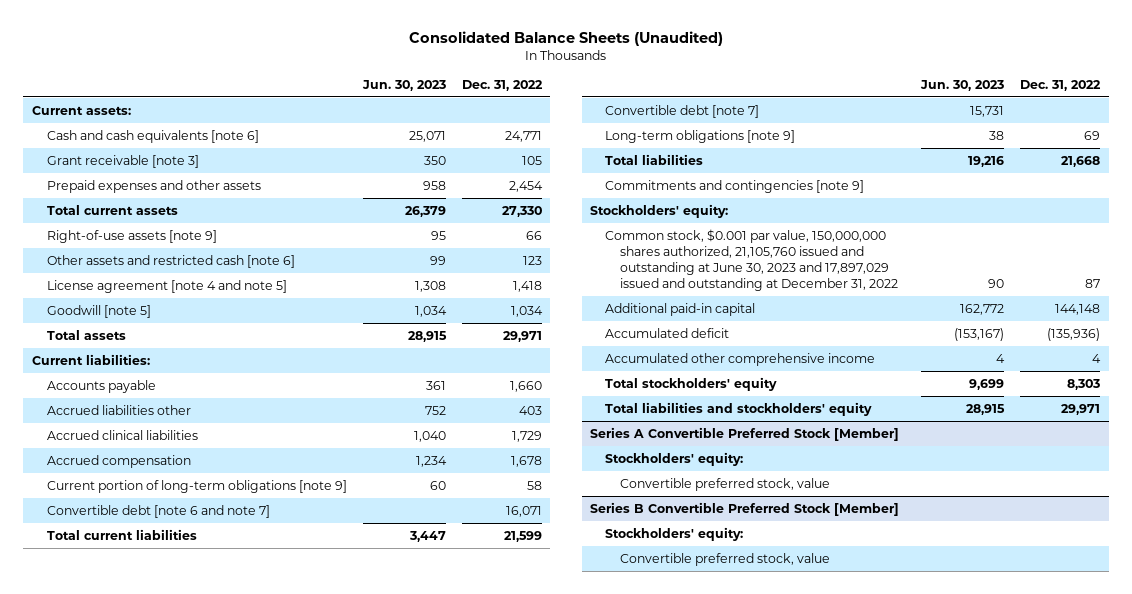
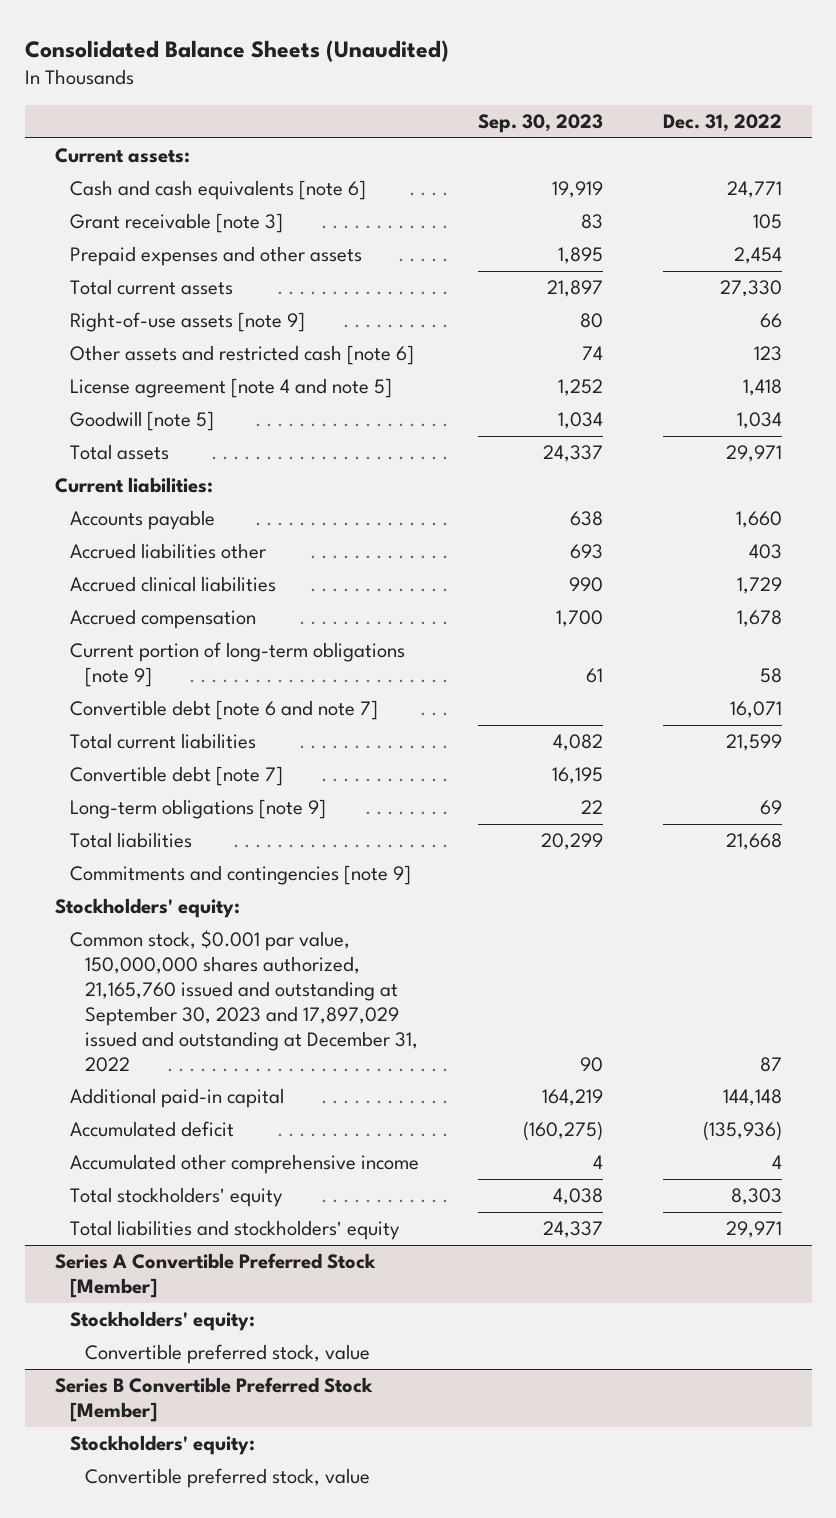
[362,79,447,91] Jun. 30, 2023 -> none
none -> [478,114,604,134] Sep. 30, 2023
[605,228,899,291] Common stock, $0.001 par value, 150,000,000 shares authorized, 21,105,760 issued and outstanding at June 30, 2023 and 17,897,029 issued and outstanding at December 31, 2022 -> [69,930,418,1072] Common stock, $0.001 par value, 150,000,000 shares authorized, 21,165,760 issued and outstanding at September 30, 2023 and 17,897,029 issued and outstanding at December 31, 2022

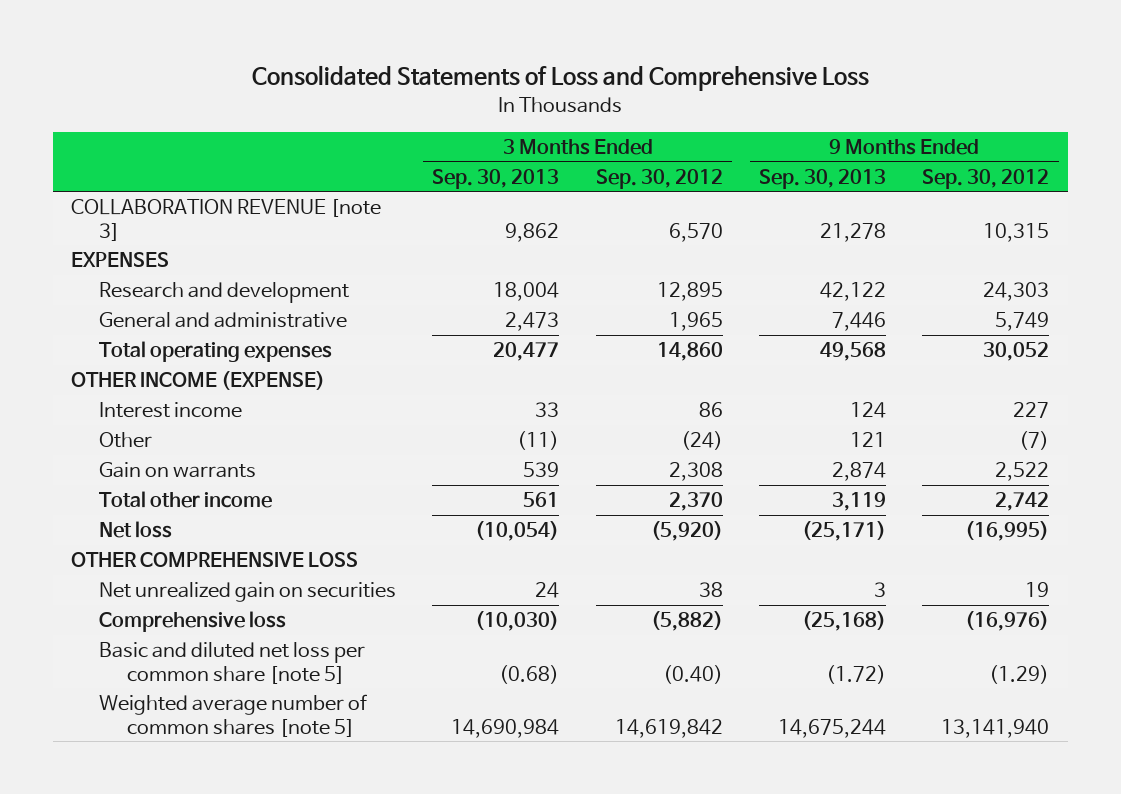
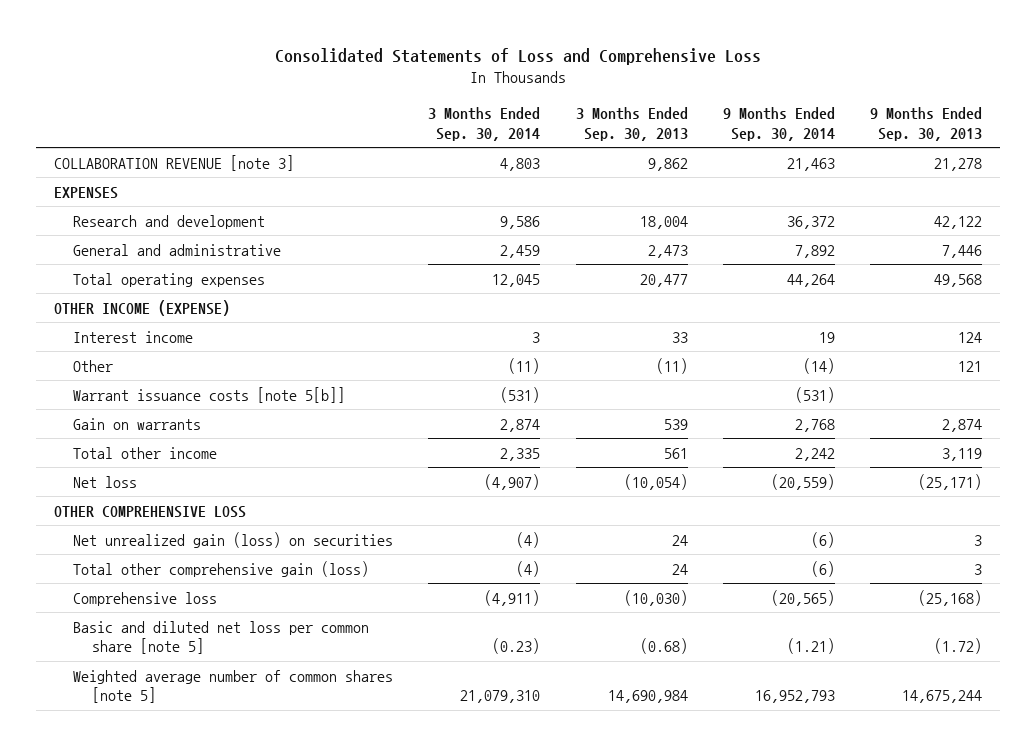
[595,168,723,189] Sep. 30, 2012 -> none
[922,168,1050,189] Sep. 30, 2012 -> none
none -> [428,107,541,141] 3 Months Ended Sep. 30, 2014
none -> [722,107,835,141] 9 Months Ended Sep. 30, 2014
none -> [72,386,345,403] Warrant issuance costs [note 5[b]]
[98,582,396,603] Net unrealized gain on securities -> [72,531,393,548] Net unrealized gain (loss) on securities
none -> [72,560,369,577] Total other comprehensive gain (loss)

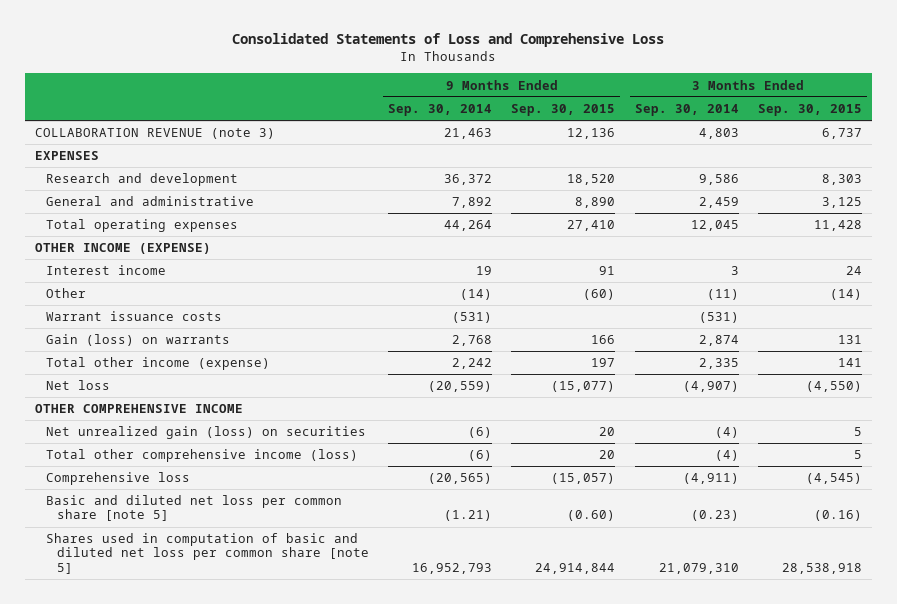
[575,107,688,141] 3 Months Ended Sep. 30, 2013 -> none
[870,107,983,141] 9 Months Ended Sep. 30, 2013 -> none
none -> [511,103,616,116] Sep. 30, 2015
none -> [758,103,863,116] Sep. 30, 2015
[54,154,295,171] COLLABORATION REVENUE [note 3] -> [34,128,275,140] COLLABORATION REVENUE (note 3)
[72,386,345,403] Warrant issuance costs [note 5[b]] -> [45,311,222,322] Warrant issuance costs
[72,417,201,430] Gain on warrants -> [45,334,230,347] Gain (loss) on warrants
[72,446,217,459] Total other income -> [45,357,270,371] Total other income (expense)
[54,505,247,518] OTHER COMPREHENSIVE LOSS -> [34,404,243,414] OTHER COMPREHENSIVE INCOME
[72,560,369,577] Total other comprehensive gain (loss) -> [45,449,358,463] Total other comprehensive income (loss)
[72,669,393,704] Weighted average number of common shares [note 5] -> [45,533,369,574] Shares used in computation of basic and diluted net loss per common share [note 5]

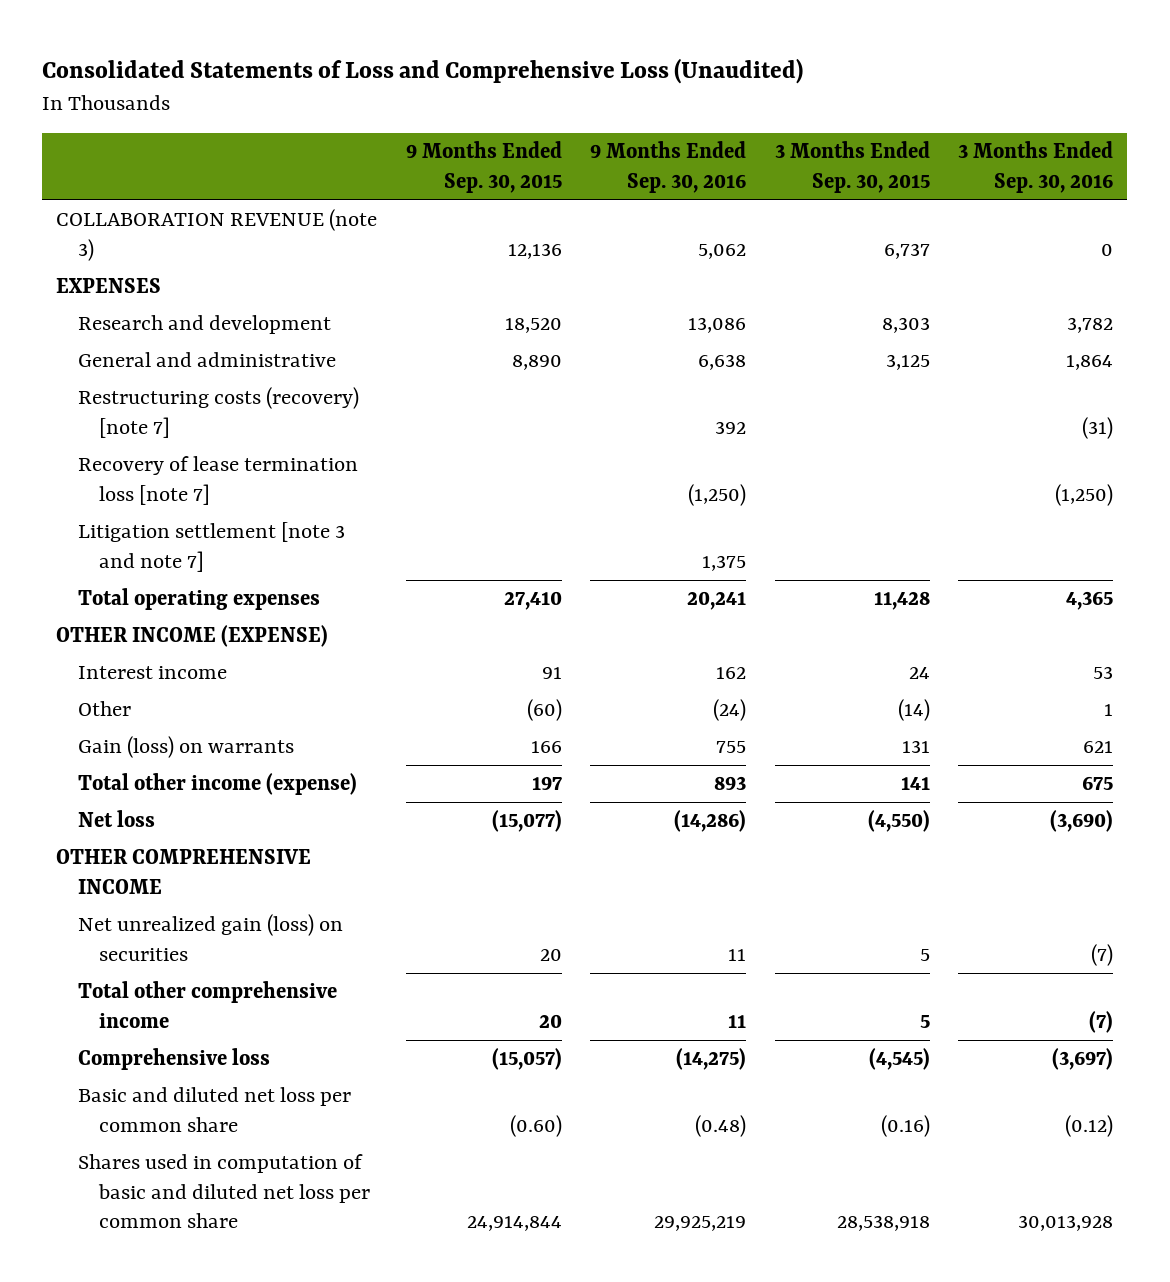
[232,33,665,48] Consolidated Statements of Loss and Comprehensive Loss -> [42,58,804,85] Consolidated Statements of Loss and Comprehensive Loss (Unaudited)
[387,103,492,116] Sep. 30, 2014 -> none
[634,103,739,116] Sep. 30, 2014 -> none
none -> [590,141,747,193] 9 Months Ended Sep. 30, 2016
none -> [958,141,1114,193] 3 Months Ended Sep. 30, 2016
none -> [77,387,359,438] Restructuring costs (recovery) [note 7]
none -> [77,456,358,505] Recovery of lease termination loss [note 7]
none -> [77,522,345,572] Litigation settlement [note 3 and note 7]
[45,311,222,322] Warrant issuance costs -> none
[45,449,358,463] Total other comprehensive income (loss) -> [77,981,337,1028] Total other comprehensive income
[45,495,342,522] Basic and diluted net loss per common share [note 5] -> [77,1087,351,1132] Basic and diluted net loss per common share
[45,533,369,574] Shares used in computation of basic and diluted net loss per common share [note 5] -> [77,1154,371,1229] Shares used in computation of basic and diluted net loss per common share

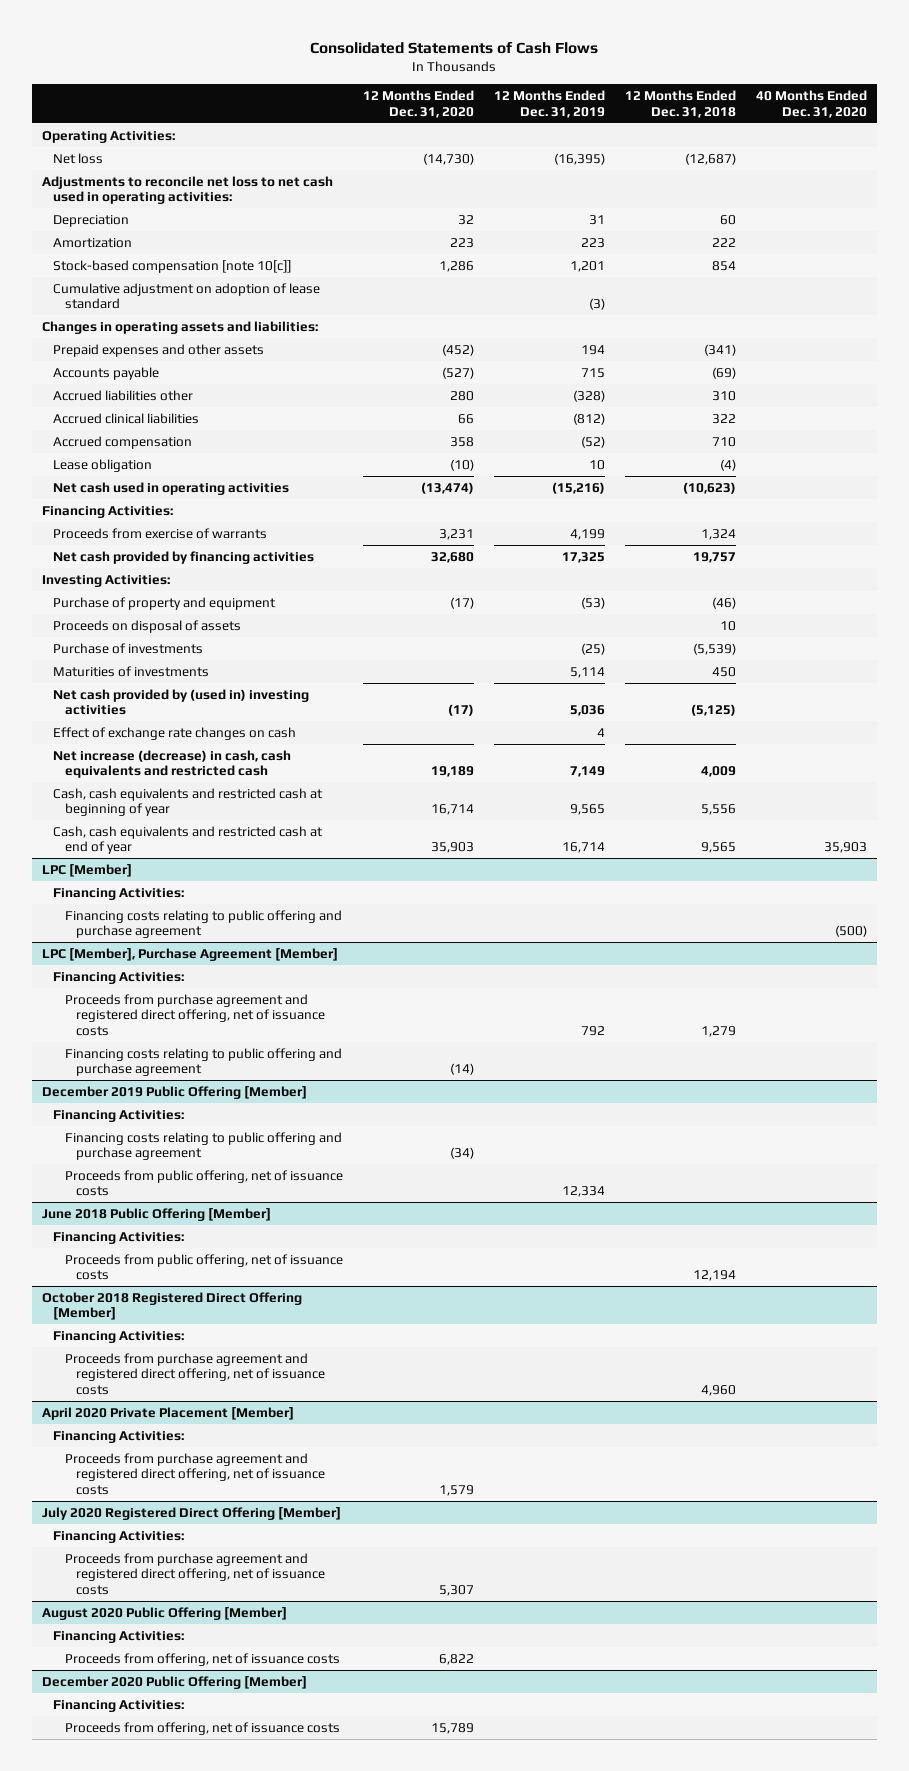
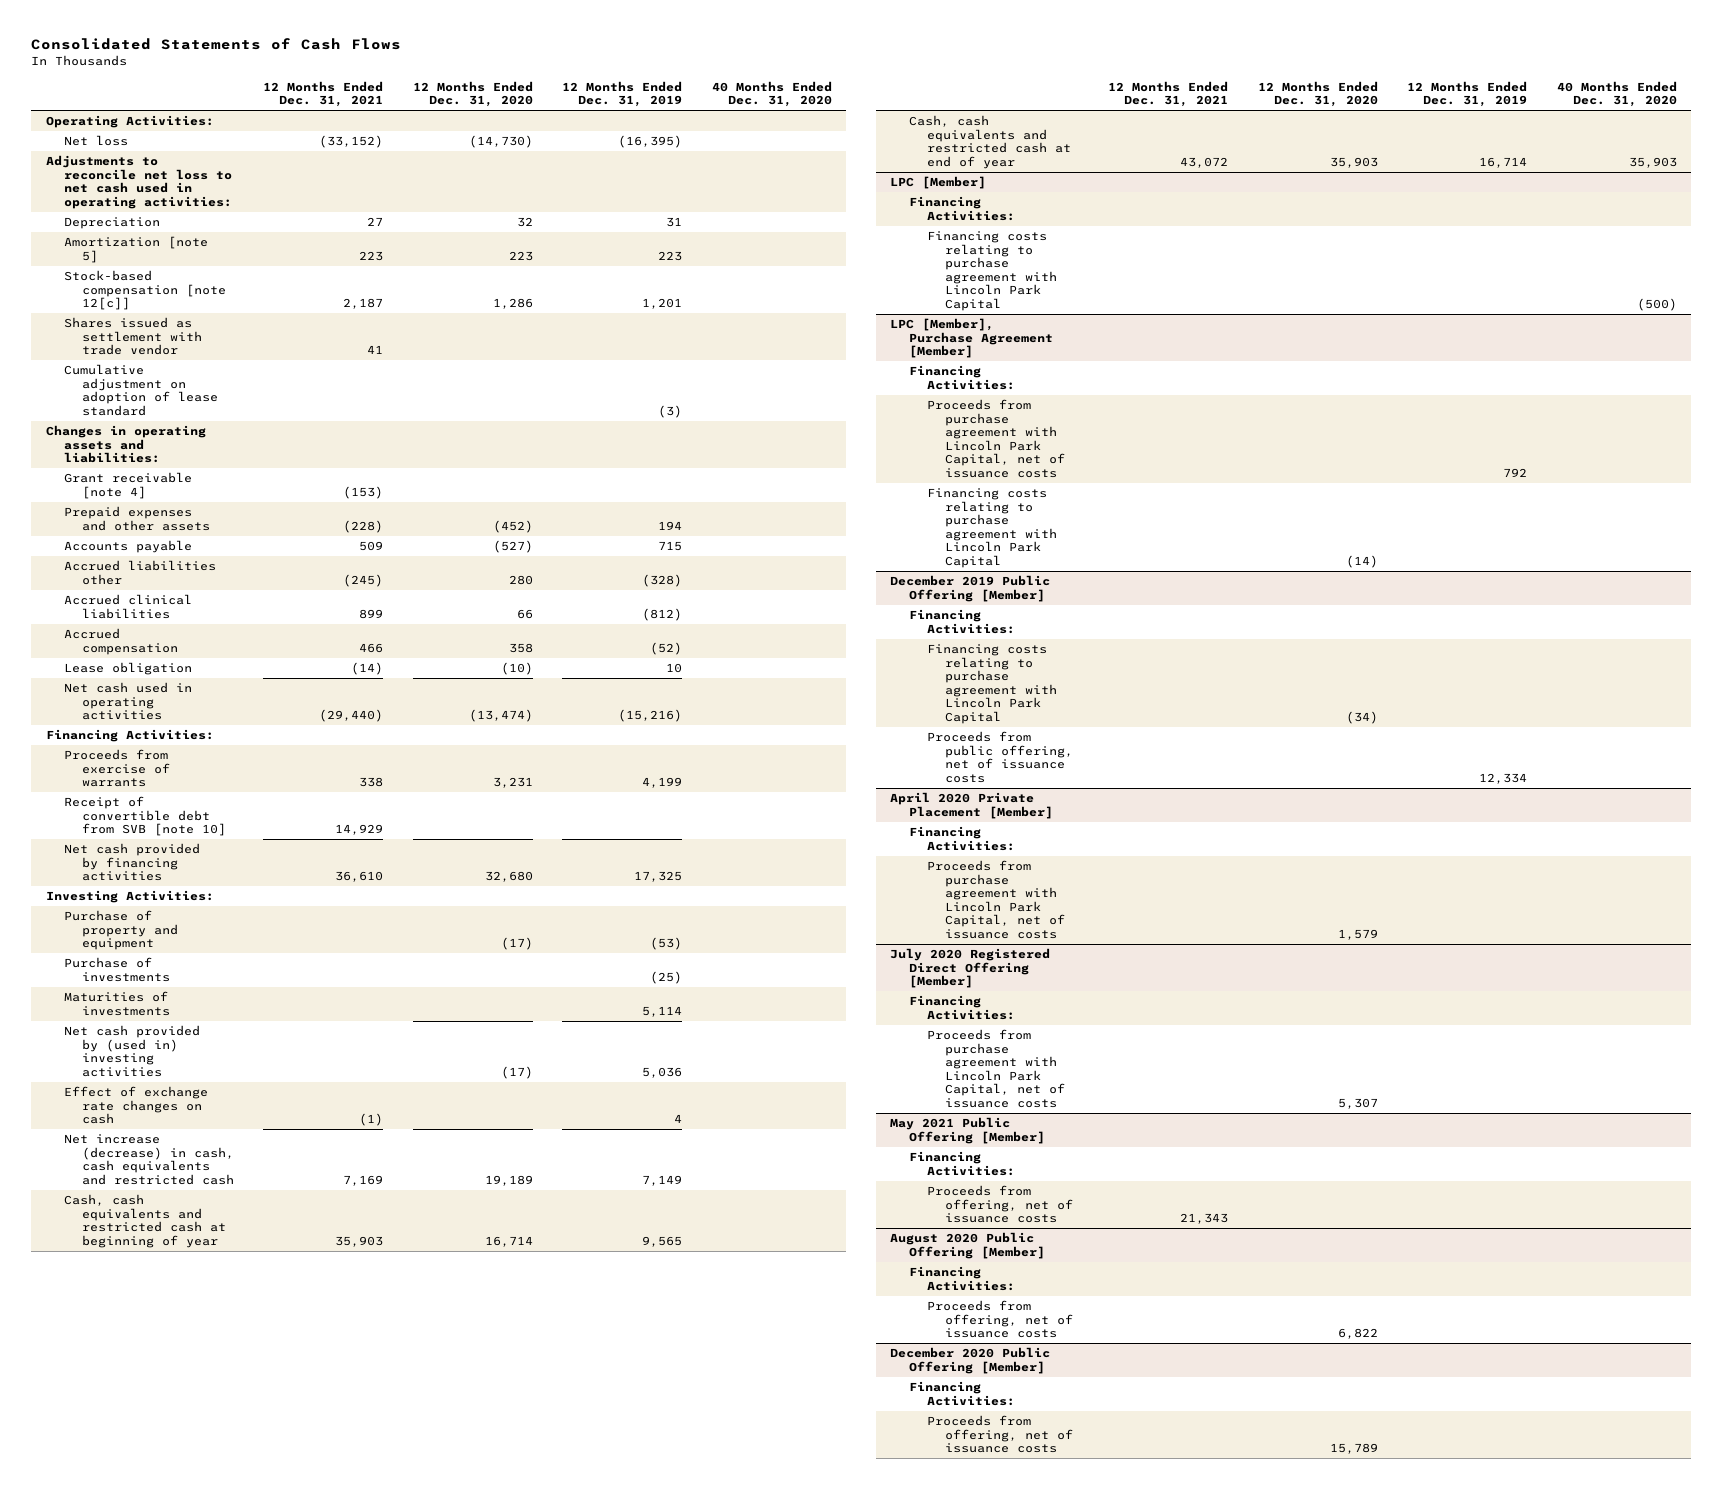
[624,89,736,118] 12 Months Ended Dec. 31, 2018 -> none
none -> [263,80,384,108] 12 Months Ended Dec. 31, 2021
[53,237,133,248] Amortization -> [63,236,208,263] Amortization [note 5]
[53,259,292,273] Stock-based compensation [note 10[c]] -> [63,270,226,311] Stock-based compensation [note 12[c]]
none -> [63,317,202,356] Shares issued as settlement with trade vendor
none -> [63,472,192,499] Grant receivable [note 4]
none -> [63,796,226,837] Receipt of convertible debt from SVB [note 10]
[53,619,242,633] Proceeds on disposal of assets -> none
[64,909,342,939] Financing costs relating to public offering and purchase agreement -> [926,231,1057,311] Financing costs relating to purchase agreement with Lincoln Park Capital
[64,993,326,1037] Proceeds from purchase agreement and registered direct offering, net of issuance costs -> [926,399,1065,478] Proceeds from purchase agreement with Lincoln Park Capital, net of issuance costs
[64,1047,342,1077] Financing costs relating to public offering and purchase agreement -> [926,488,1057,568] Financing costs relating to purchase agreement with Lincoln Park Capital
[64,1131,342,1161] Financing costs relating to public offering and purchase agreement -> [926,644,1057,724] Financing costs relating to purchase agreement with Lincoln Park Capital
[41,1207,271,1221] June 2018 Public Offering [Member] -> none
[53,1231,185,1244] Financing Activities: -> none
[64,1253,343,1281] Proceeds from public offering, net of issuance costs -> none
[41,1291,302,1321] October 2018 Registered Direct Offering [Member] -> none
[53,1330,185,1343] Financing Activities: -> none
[64,1352,326,1396] Proceeds from purchase agreement and registered direct offering, net of issuance costs -> none
[64,1452,326,1496] Proceeds from purchase agreement and registered direct offering, net of issuance costs -> [926,860,1065,939] Proceeds from purchase agreement with Lincoln Park Capital, net of issuance costs
[64,1552,326,1596] Proceeds from purchase agreement and registered direct offering, net of issuance costs -> [926,1029,1065,1108] Proceeds from purchase agreement with Lincoln Park Capital, net of issuance costs
none -> [890,1117,1045,1144] May 2021 Public Offering [Member]
none -> [908,1151,1015,1176] Financing Activities:
none -> [926,1185,1073,1224] Proceeds from offering, net of issuance costs

